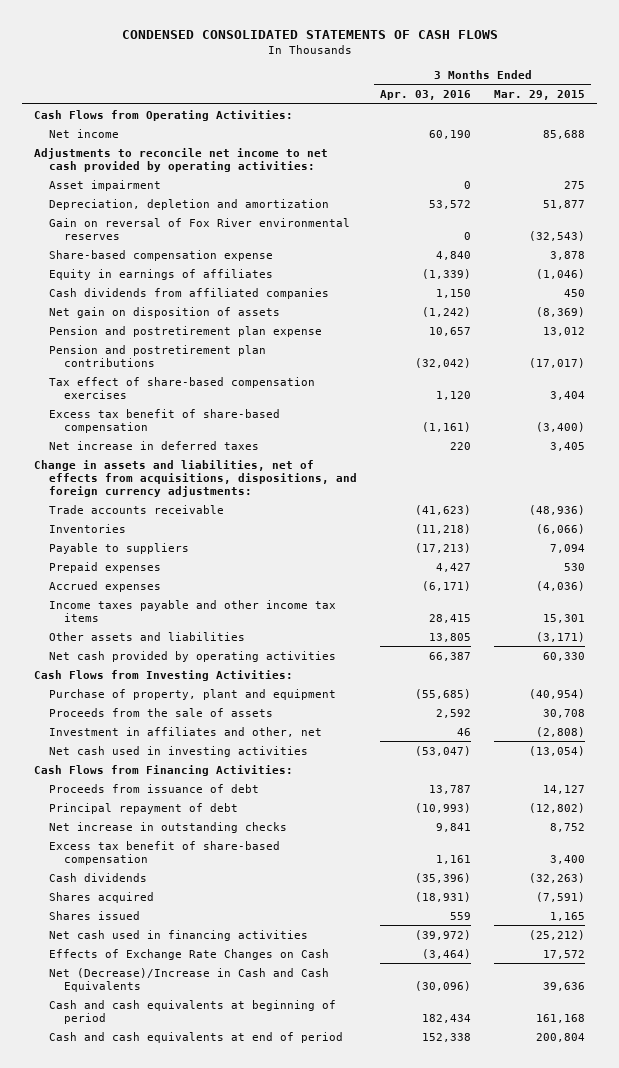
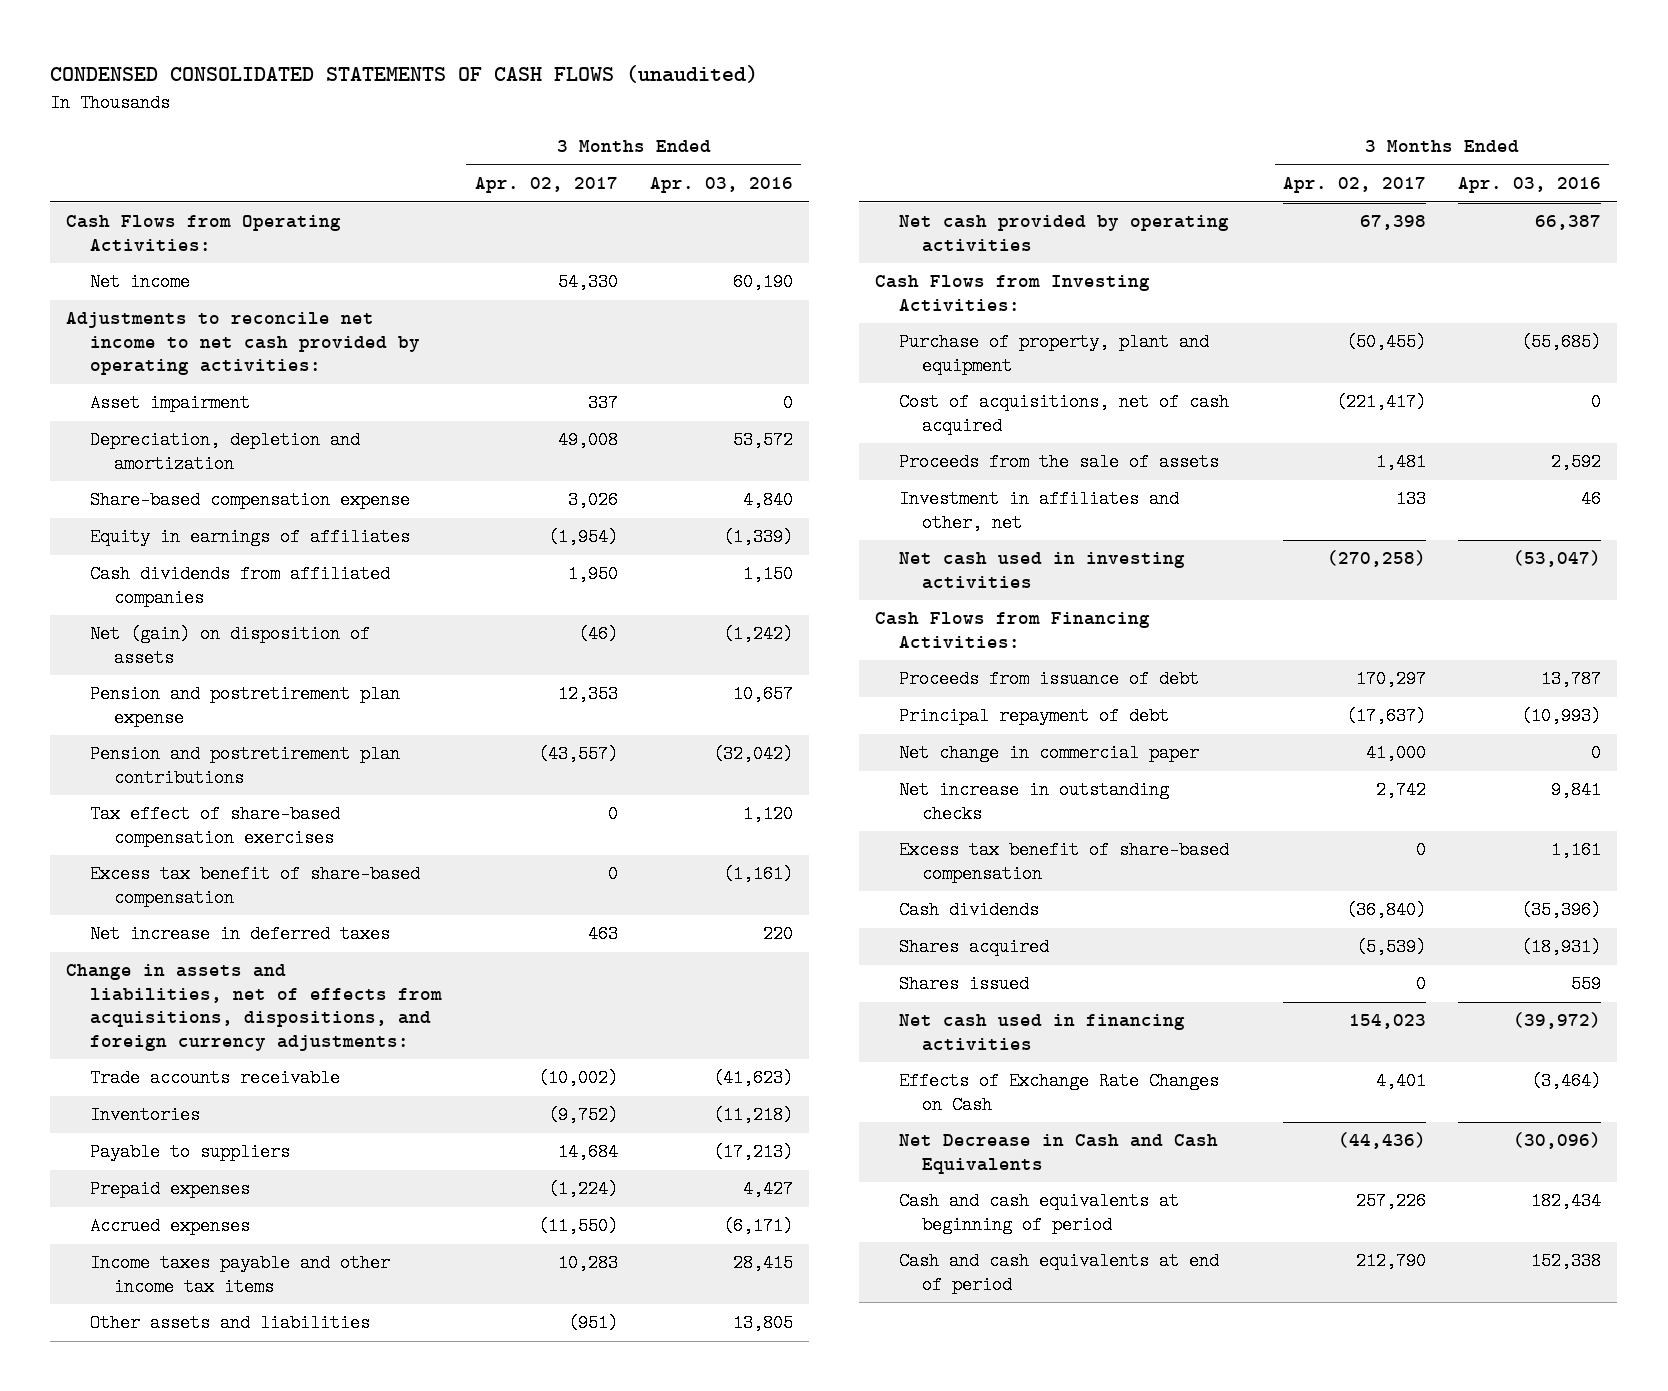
[121,30,498,40] CONDENSED CONSOLIDATED STATEMENTS OF CASH FLOWS -> [50,65,759,84] CONDENSED CONSOLIDATED STATEMENTS OF CASH FLOWS (unaudited)
[494,90,586,101] Mar. 29, 2015 -> none
none -> [474,177,618,194] Apr. 02, 2017
[48,217,350,240] Gain on reversal of Fox River environmental reserves -> none
[48,306,280,318] Net gain on disposition of assets -> [90,625,371,667] Net (gain) on disposition of assets
none -> [898,393,1229,435] Cost of acquisitions, net of cash acquired
none -> [898,744,1199,763] Net change in commercial paper
[48,967,329,992] Net (Decrease)/Increase in Cash and Cash Equivalents -> [898,1134,1218,1174] Net Decrease in Cash and Cash Equivalents

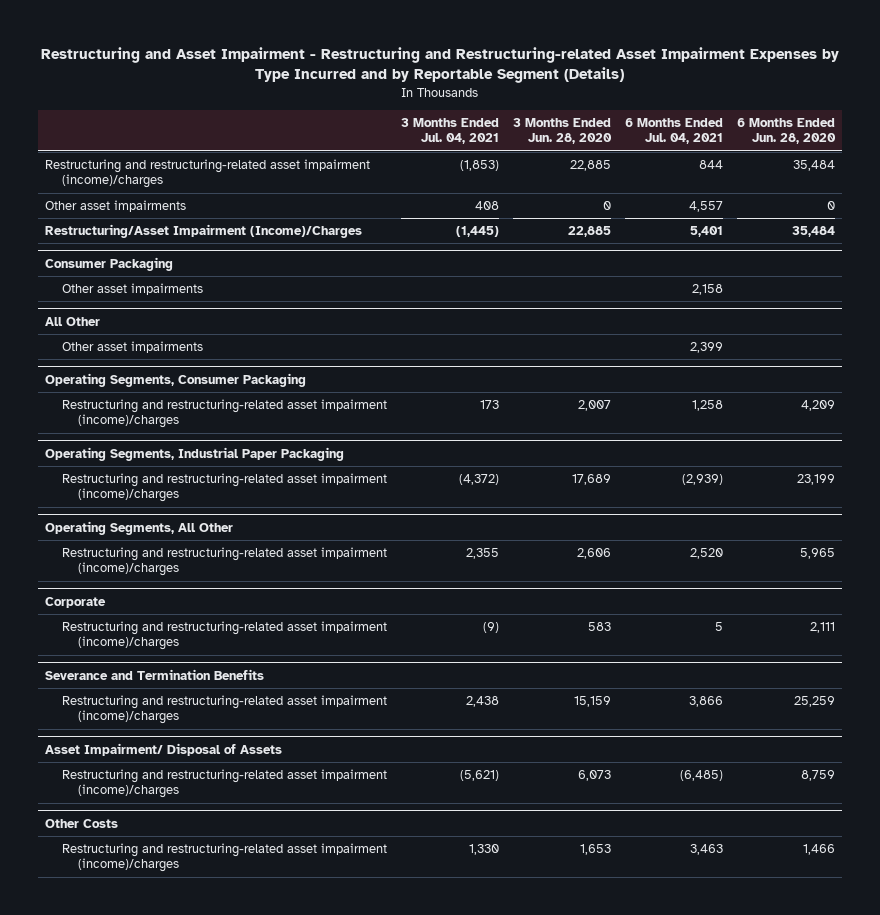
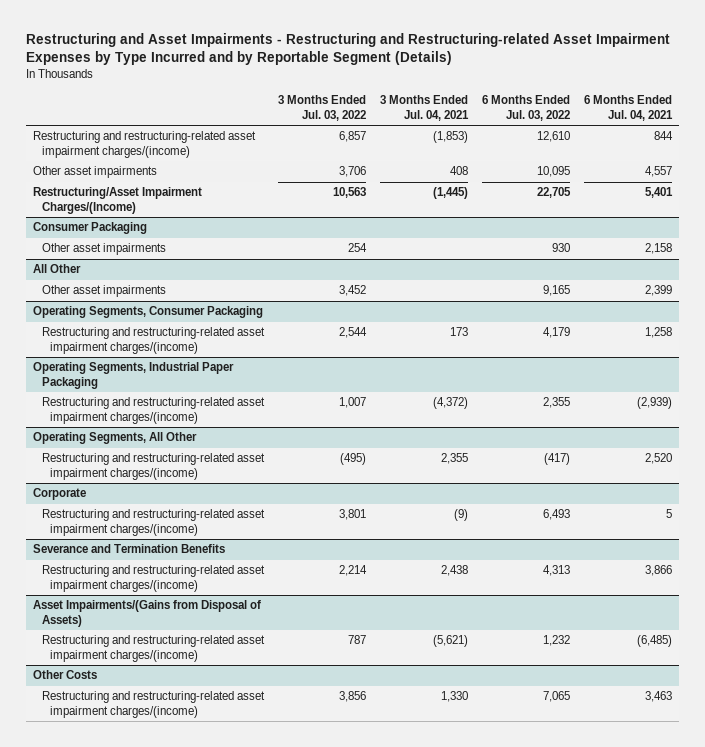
[41,46,840,83] Restructuring and Asset Impairment - Restructuring and Restructuring-related Asset Impairment Expenses by Type Incurred and by Reportable Segment (Details) -> [25,33,670,66] Restructuring and Asset Impairments - Restructuring and Restructuring-related Asset Impairment Expenses by Type Incurred and by Reportable Segment (Details)
[512,118,612,145] 3 Months Ended Jun. 28, 2020 -> none
[737,118,837,145] 6 Months Ended Jun. 28, 2020 -> none
none -> [277,95,366,121] 3 Months Ended Jul. 03, 2022
none -> [482,95,571,121] 6 Months Ended Jul. 03, 2022
[45,159,371,189] Restructuring and restructuring-related asset impairment (income)/charges -> [32,131,256,159] Restructuring and restructuring-related asset impairment charges/(income)
[45,224,363,239] Restructuring/Asset Impairment (Income)/Charges -> [32,187,202,215] Restructuring/Asset Impairment Charges/(Income)
[61,399,387,429] Restructuring and restructuring-related asset impairment (income)/charges -> [41,327,265,355] Restructuring and restructuring-related asset impairment charges/(income)
[61,473,387,503] Restructuring and restructuring-related asset impairment (income)/charges -> [41,397,265,425] Restructuring and restructuring-related asset impairment charges/(income)
[61,547,387,577] Restructuring and restructuring-related asset impairment (income)/charges -> [41,453,265,481] Restructuring and restructuring-related asset impairment charges/(income)
[61,621,387,651] Restructuring and restructuring-related asset impairment (income)/charges -> [41,509,265,537] Restructuring and restructuring-related asset impairment charges/(income)
[61,695,387,725] Restructuring and restructuring-related asset impairment (income)/charges -> [41,565,265,593] Restructuring and restructuring-related asset impairment charges/(income)
[45,742,283,756] Asset Impairment/ Disposal of Assets -> [32,600,261,628] Asset Impairments/(Gains from Disposal of Assets)
[61,769,387,799] Restructuring and restructuring-related asset impairment (income)/charges -> [41,635,265,663] Restructuring and restructuring-related asset impairment charges/(income)
[61,843,387,873] Restructuring and restructuring-related asset impairment (income)/charges -> [41,691,265,719] Restructuring and restructuring-related asset impairment charges/(income)

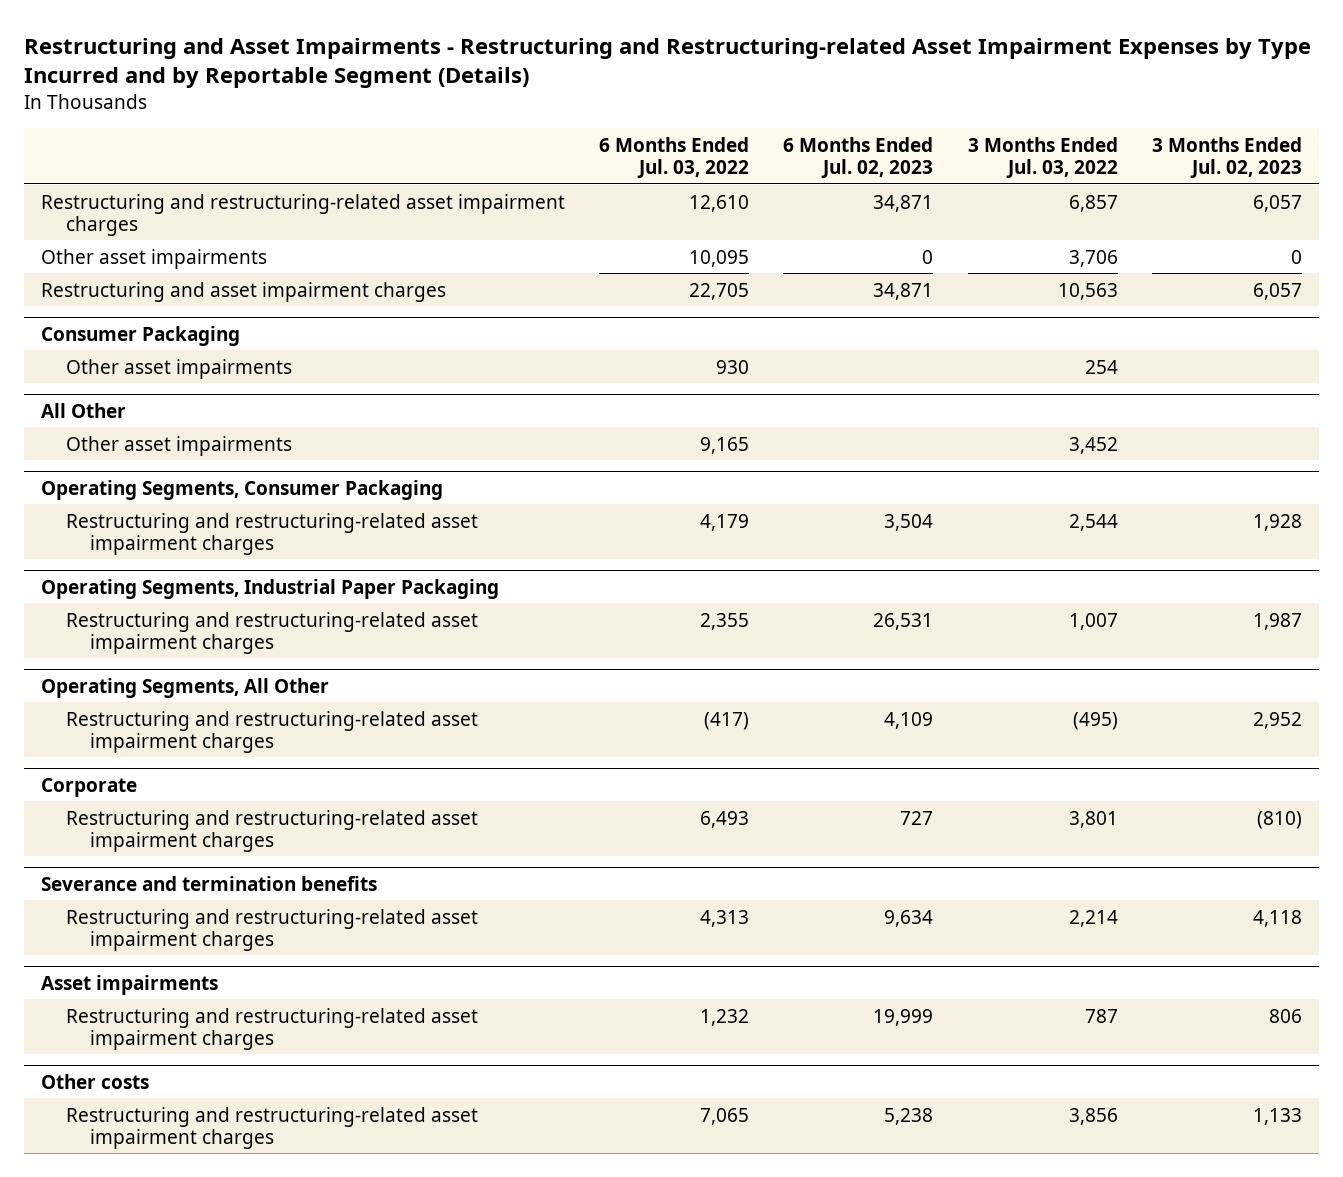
[379,95,469,121] 3 Months Ended Jul. 04, 2021 -> none
[584,95,674,121] 6 Months Ended Jul. 04, 2021 -> none
none -> [783,136,934,178] 6 Months Ended Jul. 02, 2023
none -> [1151,136,1302,178] 3 Months Ended Jul. 02, 2023
[32,131,256,159] Restructuring and restructuring-related asset impairment charges/(income) -> [41,193,566,236] Restructuring and restructuring-related asset impairment charges
[32,187,202,215] Restructuring/Asset Impairment Charges/(Income) -> [41,281,447,302] Restructuring and asset impairment charges
[41,327,265,355] Restructuring and restructuring-related asset impairment charges/(income) -> [65,512,478,555] Restructuring and restructuring-related asset impairment charges
[41,397,265,425] Restructuring and restructuring-related asset impairment charges/(income) -> [65,611,478,654] Restructuring and restructuring-related asset impairment charges
[41,453,265,481] Restructuring and restructuring-related asset impairment charges/(income) -> [65,710,478,753] Restructuring and restructuring-related asset impairment charges
[41,509,265,537] Restructuring and restructuring-related asset impairment charges/(income) -> [65,809,478,852] Restructuring and restructuring-related asset impairment charges
[32,544,225,554] Severance and Termination Benefits -> [41,875,378,891] Severance and termination benefits
[41,565,265,593] Restructuring and restructuring-related asset impairment charges/(income) -> [65,908,478,951] Restructuring and restructuring-related asset impairment charges
[32,600,261,628] Asset Impairments/(Gains from Disposal of Assets) -> [41,974,219,995] Asset impairments
[41,635,265,663] Restructuring and restructuring-related asset impairment charges/(income) -> [65,1007,478,1050] Restructuring and restructuring-related asset impairment charges
[32,670,97,680] Other Costs -> [41,1073,150,1089] Other costs
[41,691,265,719] Restructuring and restructuring-related asset impairment charges/(income) -> [65,1106,478,1149] Restructuring and restructuring-related asset impairment charges

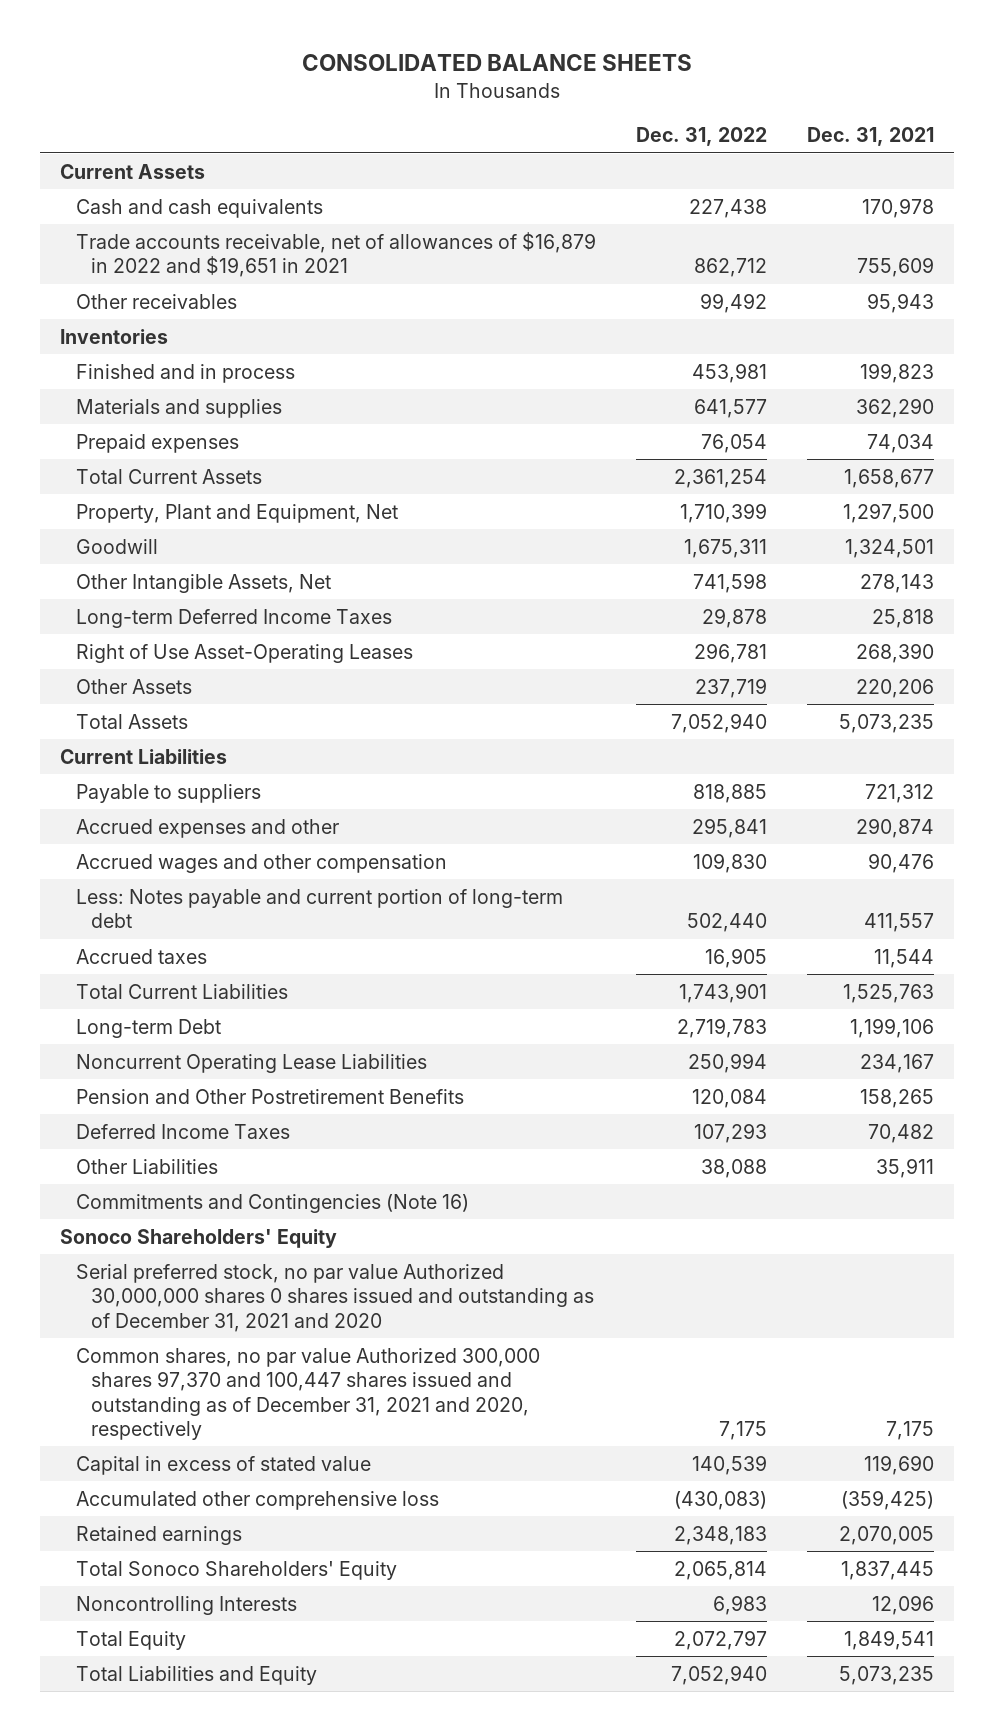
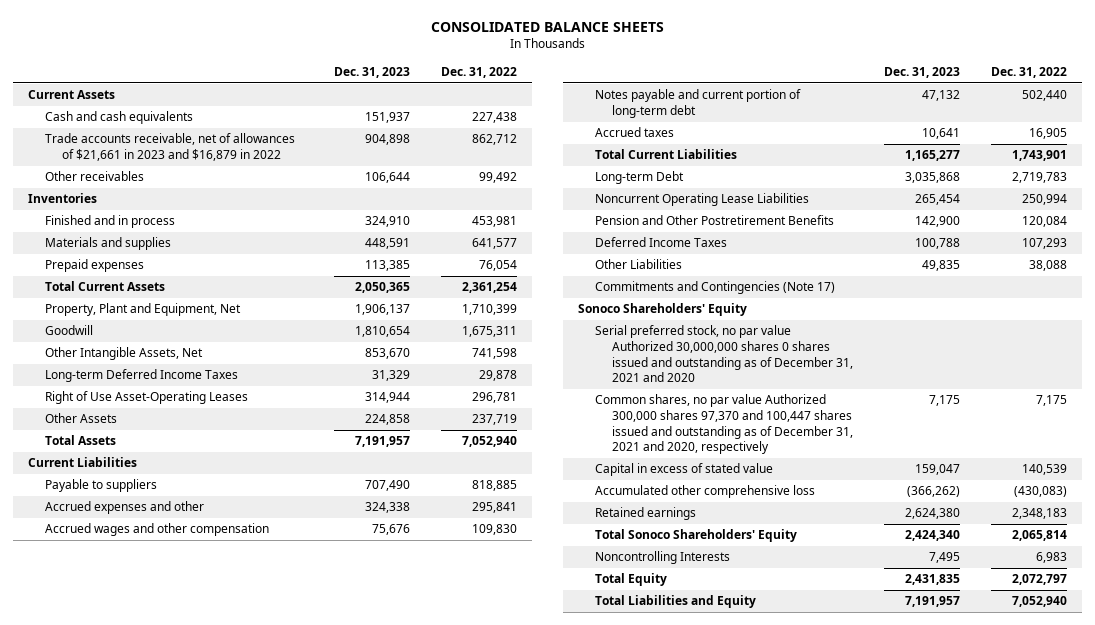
[807,127,935,147] Dec. 31, 2021 -> none
none -> [334,66,411,78] Dec. 31, 2023
[75,231,596,278] Trade accounts receivable, net of allowances of $16,879 in 2022 and $19,651 in 2021 -> [45,133,296,162] Trade accounts receivable, net of allowances of $21,661 in 2023 and $16,879 in 2022
[75,888,563,929] Less: Notes payable and current portion of long-term debt -> [595,89,802,119] Notes payable and current portion of long-term debt
[75,1193,469,1213] Commitments and Contingencies (Note 16) -> [595,281,836,295] Commitments and Contingencies (Note 17)

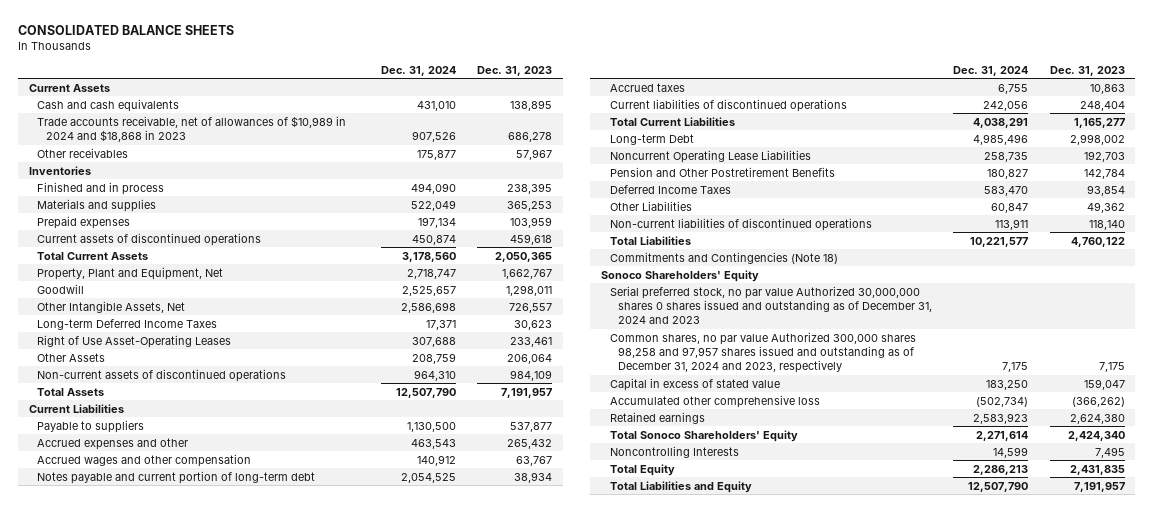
[440,66,517,78] Dec. 31, 2022 -> none
none -> [380,65,456,76] Dec. 31, 2024
[365,112,411,124] 151,937 -> [510,99,553,111] 138,895
[45,133,296,162] Trade accounts receivable, net of allowances of $21,661 in 2023 and $16,879 in 2022 -> [37,115,347,142] Trade accounts receivable, net of allowances of $10,989 in 2024 and $18,868 in 2023
[365,134,411,146] 904,898 -> [508,131,553,142] 686,278
[365,172,411,184] 106,644 -> [516,148,553,160] 57,967
[365,216,411,228] 324,910 -> [507,182,553,194] 238,395
[365,238,411,250] 448,591 -> [507,200,553,211] 365,253
[365,260,411,272] 113,385 -> [510,216,553,228] 103,959
none -> [37,232,262,246] Current assets of discontinued operations
[355,304,411,316] 1,906,137 -> [502,268,553,279] 1,662,767
[355,326,411,338] 1,810,654 -> [506,284,553,296] 1,298,011
[365,348,411,360] 853,670 -> [509,302,553,313] 726,557
[372,370,411,382] 31,329 -> [514,319,553,330] 30,623
[365,392,411,404] 314,944 -> [510,336,553,347] 233,461
[365,414,411,426] 224,858 -> [507,353,553,364] 206,064
none -> [37,368,287,382] Non-current assets of discontinued operations
[365,480,411,492] 707,490 -> [510,421,553,432] 537,877
[365,502,411,514] 324,338 -> [507,438,553,449] 265,432
[372,524,411,536] 75,676 -> [516,455,553,466] 63,767
[922,90,961,102] 47,132 -> [514,471,553,483] 38,934
[922,128,961,140] 10,641 -> [1089,83,1125,94] 10,863
none -> [609,98,847,112] Current liabilities of discontinued operations
[905,172,961,184] 3,035,868 -> [1069,133,1125,145] 2,998,002
[915,194,961,206] 265,454 -> [1083,150,1125,162] 192,703
[915,216,961,228] 142,900 -> [1083,168,1125,179] 142,784
[915,238,961,250] 100,788 -> [1086,184,1125,196] 93,854
[922,260,961,272] 49,835 -> [1086,201,1125,213] 49,362
none -> [609,217,872,231] Non-current liabilities of discontinued operations
none -> [609,235,691,245] Total Liabilities
[595,281,836,295] Commitments and Contingencies (Note 17) -> [609,251,838,264] Commitments and Contingencies (Note 18)
[595,325,854,383] Serial preferred stock, no par value Authorized 30,000,000 shares 0 shares issued and outstanding as of December 31, 2021 and 2020 -> [609,285,933,325] Serial preferred stock, no par value Authorized 30,000,000 shares 0 shares issued and outstanding as of December 31, 2024 and 2023
[595,394,854,455] Common shares, no par value Authorized 300,000 shares 97,370 and 100,447 shares issued and outstanding as of December 31, 2021 and 2020, respectively -> [609,331,916,374] Common shares, no par value Authorized 300,000 shares 98,258 and 97,957 shares issued and outstanding as of December 31, 2024 and 2023, respectively

